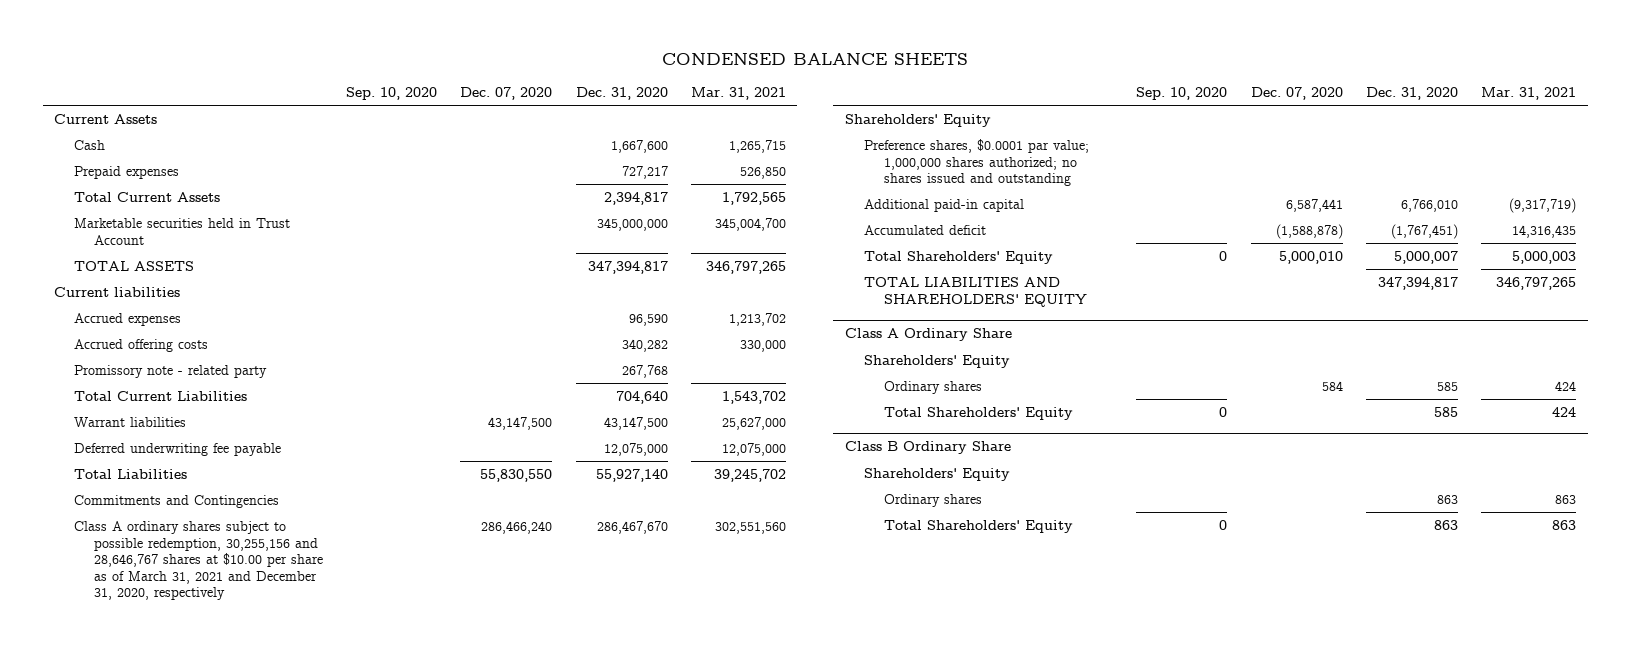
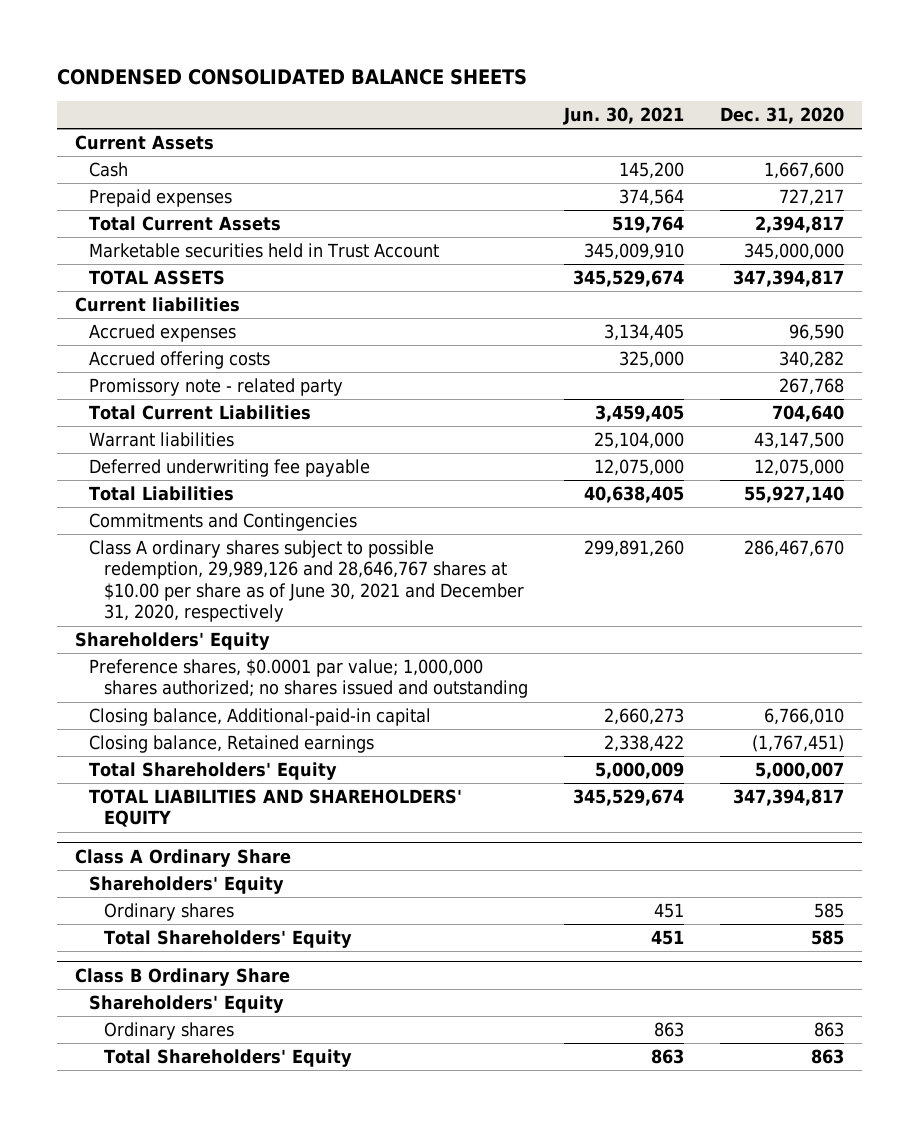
[662,52,969,65] CONDENSED BALANCE SHEETS -> [56,68,527,85] CONDENSED CONSOLIDATED BALANCE SHEETS
[346,86,438,100] Sep. 10, 2020 -> none
[460,86,553,100] Dec. 07, 2020 -> none
[690,86,786,100] Mar. 31, 2021 -> none
none -> [563,107,685,126] Jun. 30, 2021
[73,521,323,601] Class A ordinary shares subject to possible redemption, 30,255,156 and 28,646,767 shares at $10.00 per share as of March 31, 2021 and December 31, 2020, respectively -> [89,539,524,623] Class A ordinary shares subject to possible redemption, 29,989,126 and 28,646,767 shares at $10.00 per share as of June 30, 2021 and December 31, 2020, respectively
[864,199,1025,213] Additional paid-in capital -> [89,707,432,726] Closing balance, Additional-paid-in capital
[864,225,987,236] Accumulated deficit -> [89,734,375,753] Closing balance, Retained earnings

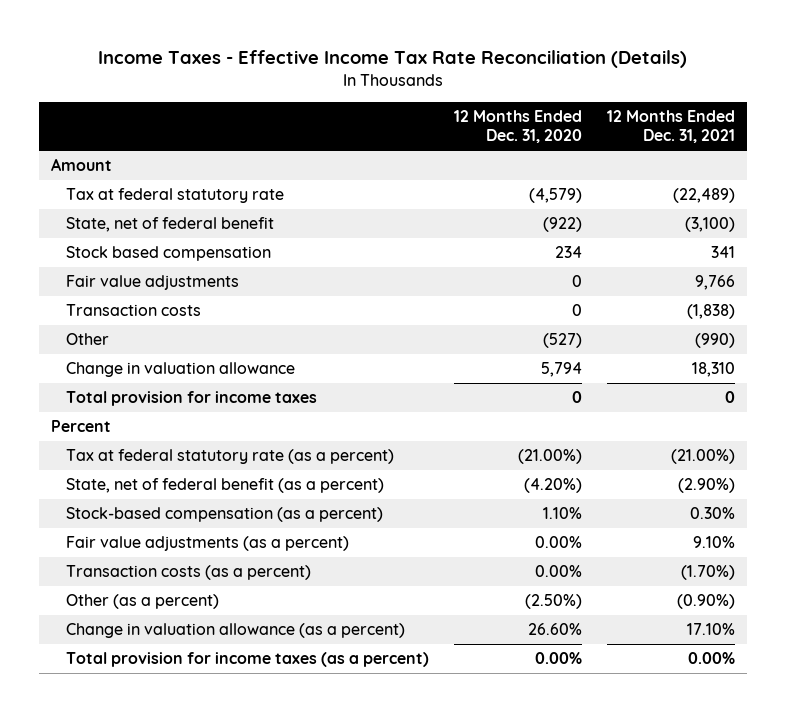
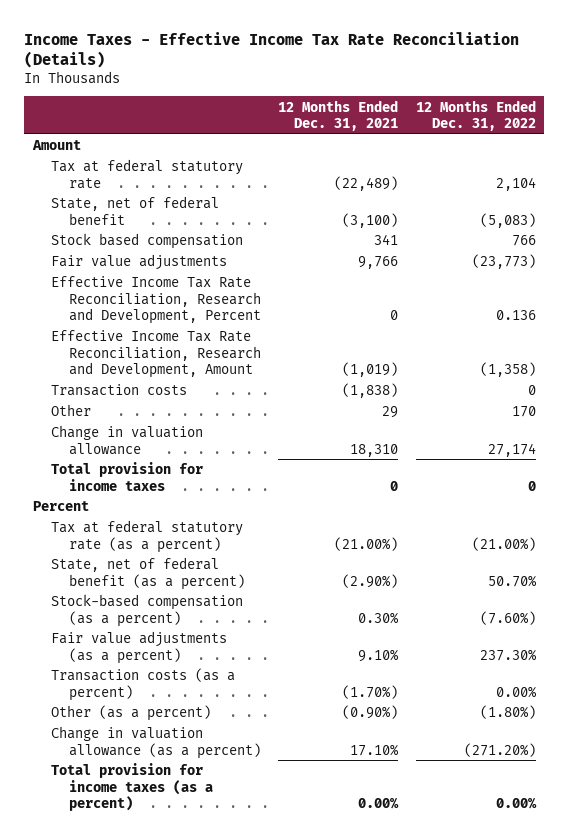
[454,110,583,144] 12 Months Ended Dec. 31, 2020 -> none
none -> [415,99,536,131] 12 Months Ended Dec. 31, 2022
none -> [50,276,261,325] Effective Income Tax Rate Reconciliation, Research and Development, Percent
none -> [50,330,261,379] Effective Income Tax Rate Reconciliation, Research and Development, Amount
[694,333,735,349] (990) -> [382,406,399,419] 29

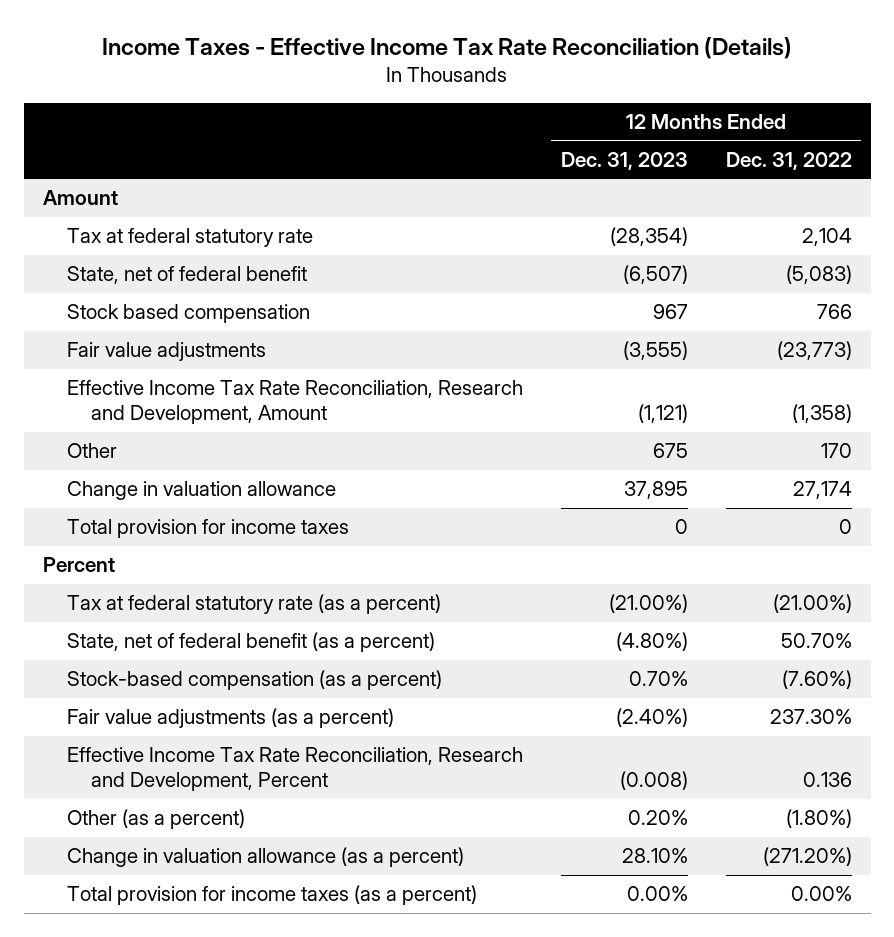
[278,99,399,131] 12 Months Ended Dec. 31, 2021 -> none
none -> [560,151,688,170] Dec. 31, 2023
[50,384,187,397] Transaction costs -> none
[50,668,235,701] Transaction costs (as a percent) -> none
[50,276,261,325] Effective Income Tax Rate Reconciliation, Research and Development, Percent -> [66,747,523,792] Effective Income Tax Rate Reconciliation, Research and Development, Percent

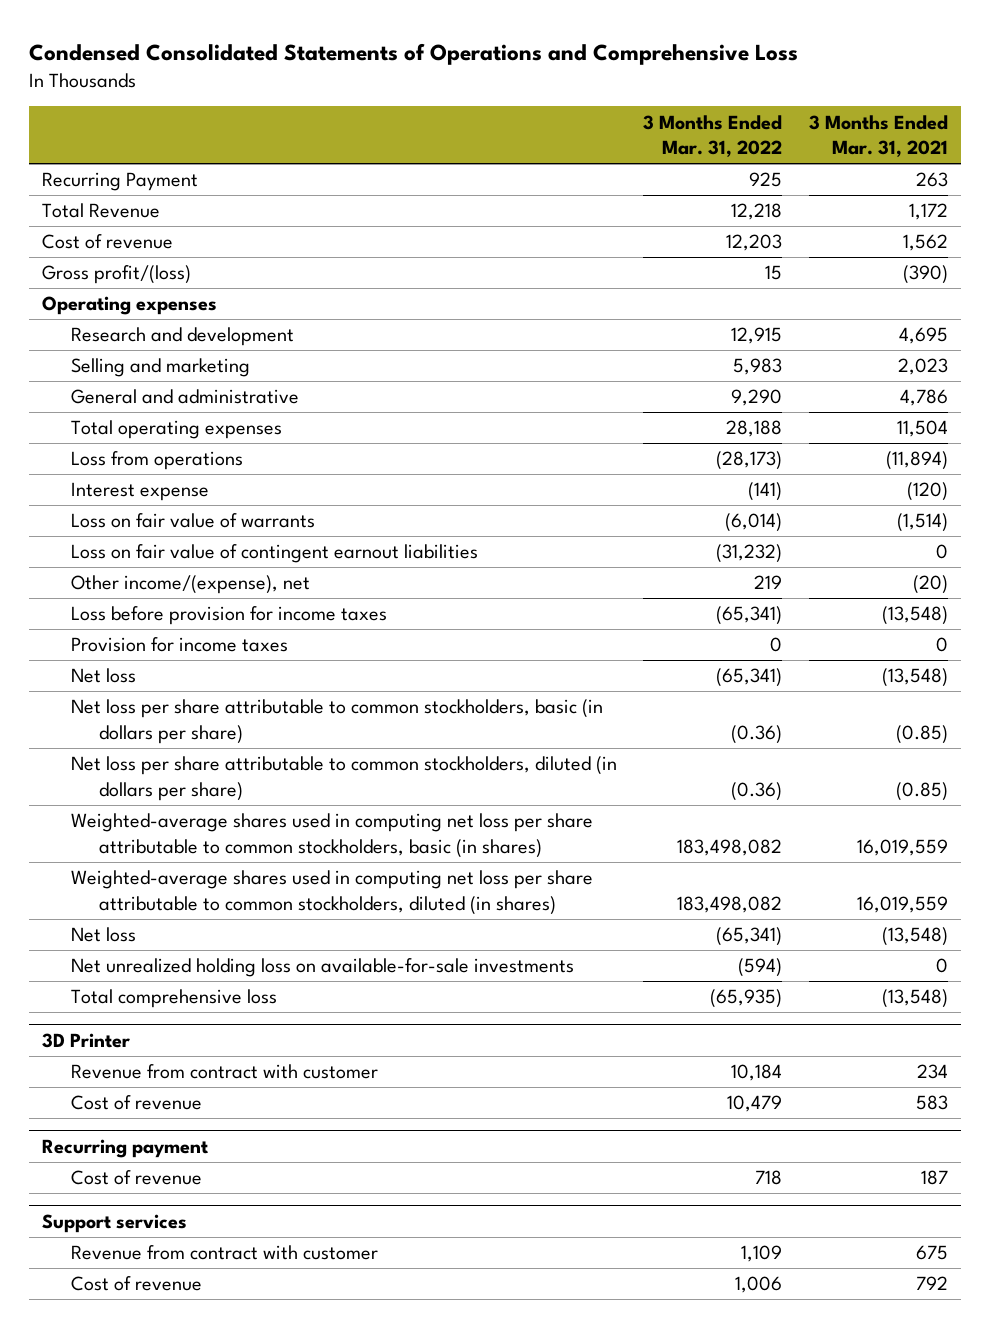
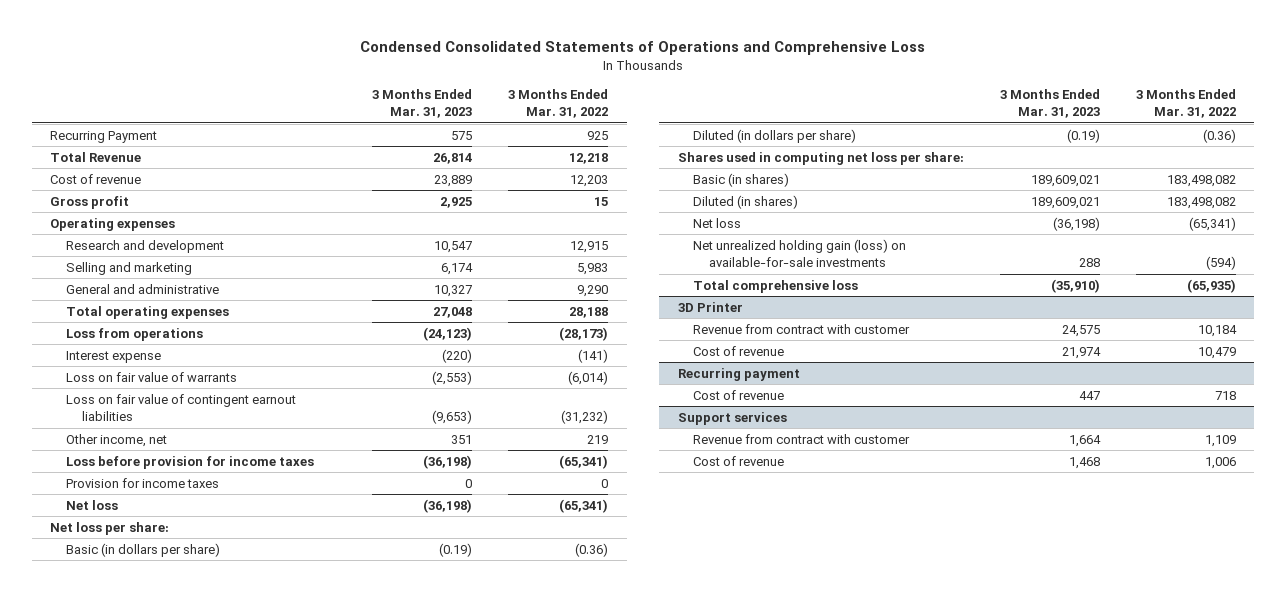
[808,114,948,158] 3 Months Ended Mar. 31, 2021 -> none
none -> [372,89,473,119] 3 Months Ended Mar. 31, 2023
[42,265,192,285] Gross profit/(loss) -> [49,195,129,209] Gross profit
[70,575,310,595] Other income/(expense), net -> [65,433,167,447] Other income, net
none -> [49,521,169,535] Net loss per share:
[70,699,603,744] Net loss per share attributable to common stockholders, basic (in dollars per share) -> [65,542,220,557] Basic (in dollars per share)
[70,756,617,801] Net loss per share attributable to common stockholders, diluted (in dollars per share) -> [693,128,857,143] Diluted (in dollars per share)
none -> [677,151,964,165] Shares used in computing net loss per share:
[70,813,593,858] Weighted-average shares used in computing net loss per share attributable to common stockholders, basic (in shares) -> [693,172,790,187] Basic (in shares)
[70,870,593,915] Weighted-average shares used in computing net loss per share attributable to common stockholders, diluted (in shares) -> [693,194,799,209] Diluted (in shares)
[70,958,574,978] Net unrealized holding loss on available-for-sale investments -> [693,238,907,267] Net unrealized holding gain (loss) on available-for-sale investments

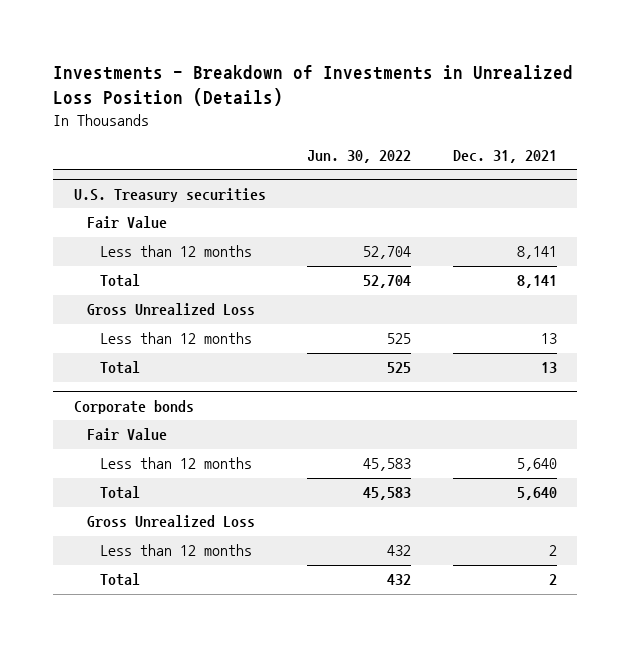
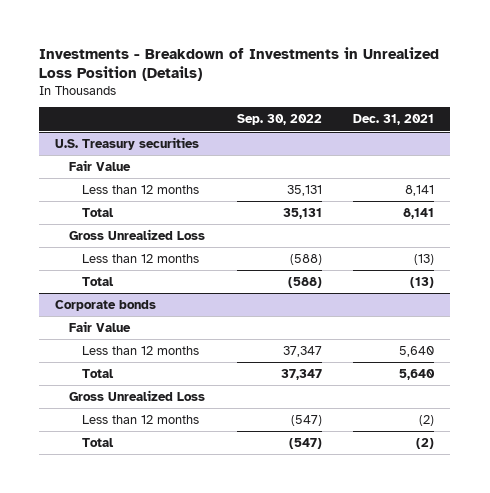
[307,150,412,164] Jun. 30, 2022 -> none
none -> [236,113,322,125] Sep. 30, 2022
[540,333,557,345] 13 -> [414,253,435,265] (13)
[540,362,557,374] 13 -> [410,276,435,288] (13)
[548,545,557,557] 2 -> [419,414,435,426] (2)
[548,574,557,586] 2 -> [416,437,435,449] (2)

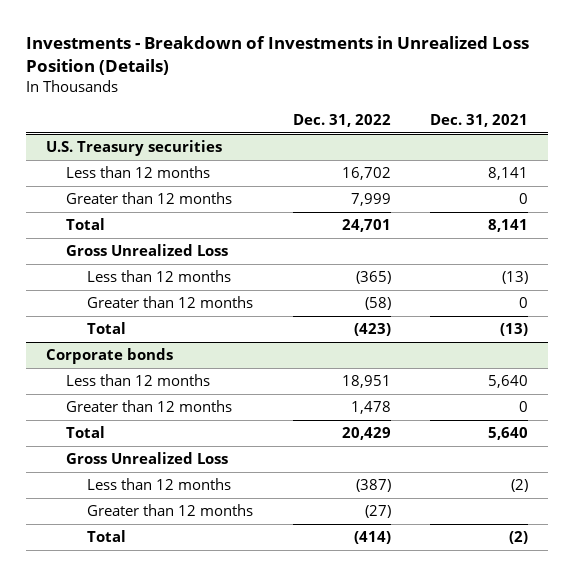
[236,113,322,125] Sep. 30, 2022 -> none
none -> [292,114,391,128] Dec. 31, 2022
[68,159,131,171] Fair Value -> none
none -> [66,192,233,205] Greater than 12 months
none -> [87,296,254,309] Greater than 12 months
[68,320,131,332] Fair Value -> none
none -> [66,400,233,413] Greater than 12 months
none -> [87,504,254,517] Greater than 12 months

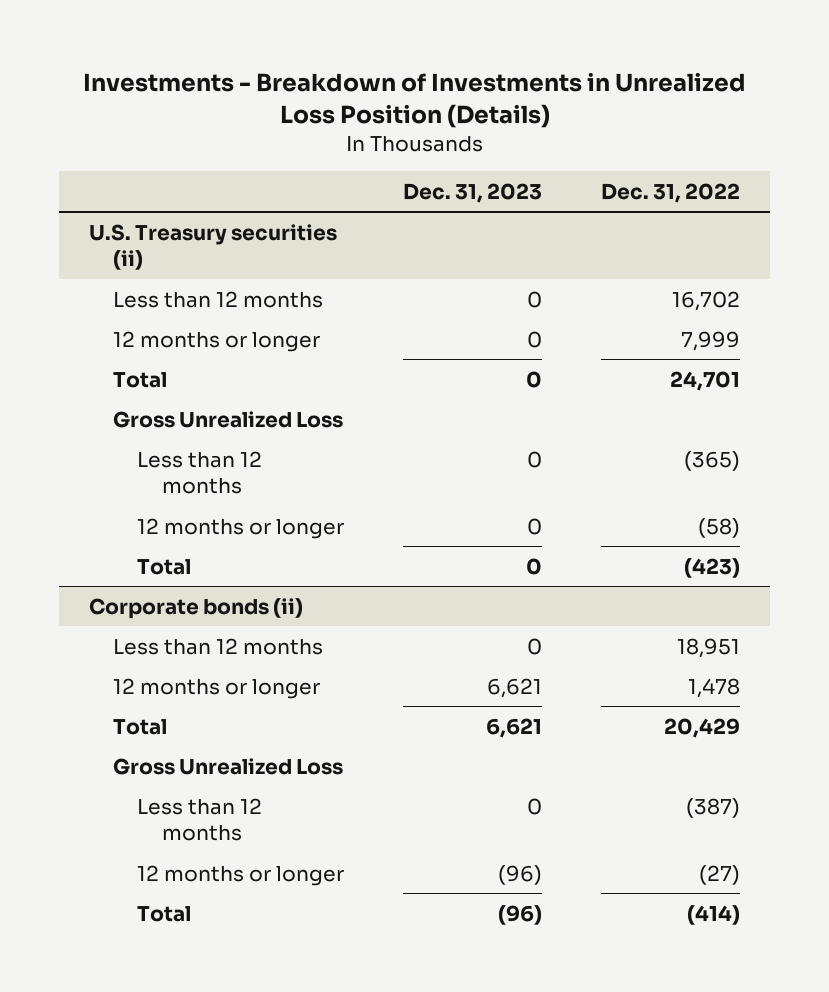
[430,114,529,128] Dec. 31, 2021 -> none
none -> [403,182,543,203] Dec. 31, 2023
[45,140,222,157] U.S. Treasury securities -> [88,223,337,271] U.S. Treasury securities (ii)
[66,192,233,205] Greater than 12 months -> [113,330,321,352] 12 months or longer
[87,296,254,309] Greater than 12 months -> [137,517,345,539] 12 months or longer
[45,348,173,365] Corporate bonds -> [88,597,303,619] Corporate bonds (ii)
[66,400,233,413] Greater than 12 months -> [113,677,321,699] 12 months or longer
[87,504,254,517] Greater than 12 months -> [137,864,345,886] 12 months or longer

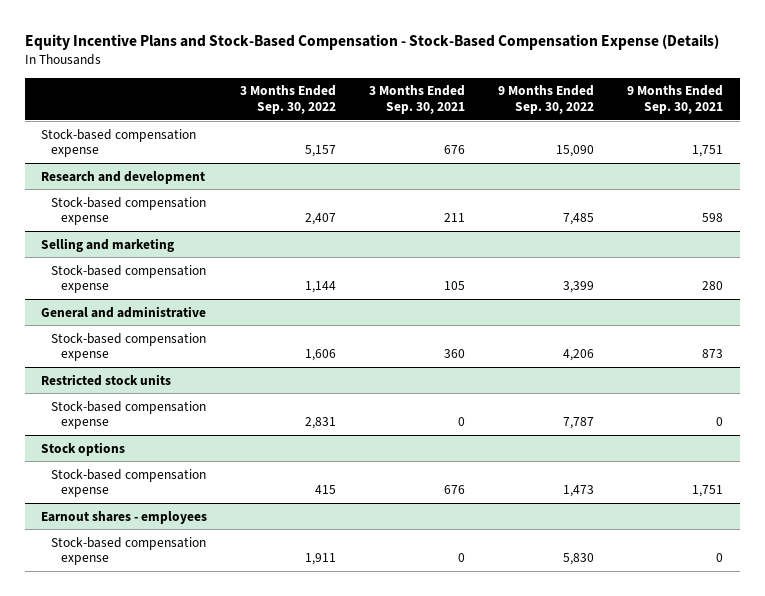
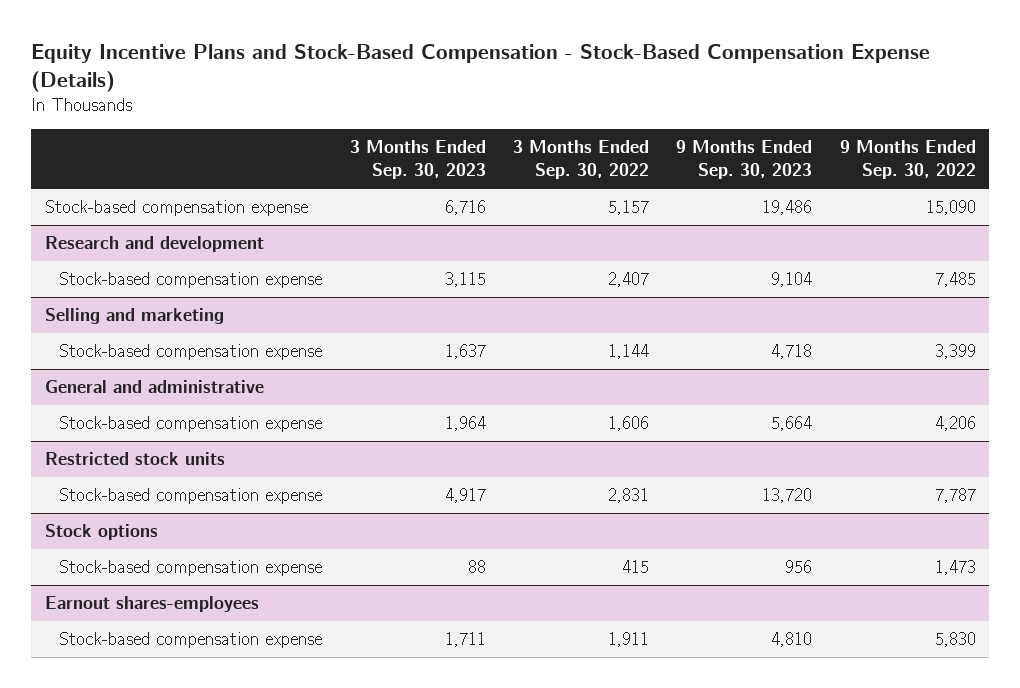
[369,85,466,115] 3 Months Ended Sep. 30, 2021 -> none
[627,85,724,115] 9 Months Ended Sep. 30, 2021 -> none
none -> [349,140,486,180] 3 Months Ended Sep. 30, 2023
none -> [676,140,813,180] 9 Months Ended Sep. 30, 2023
[41,510,208,524] Earnout shares - employees -> [44,596,259,613] Earnout shares-employees

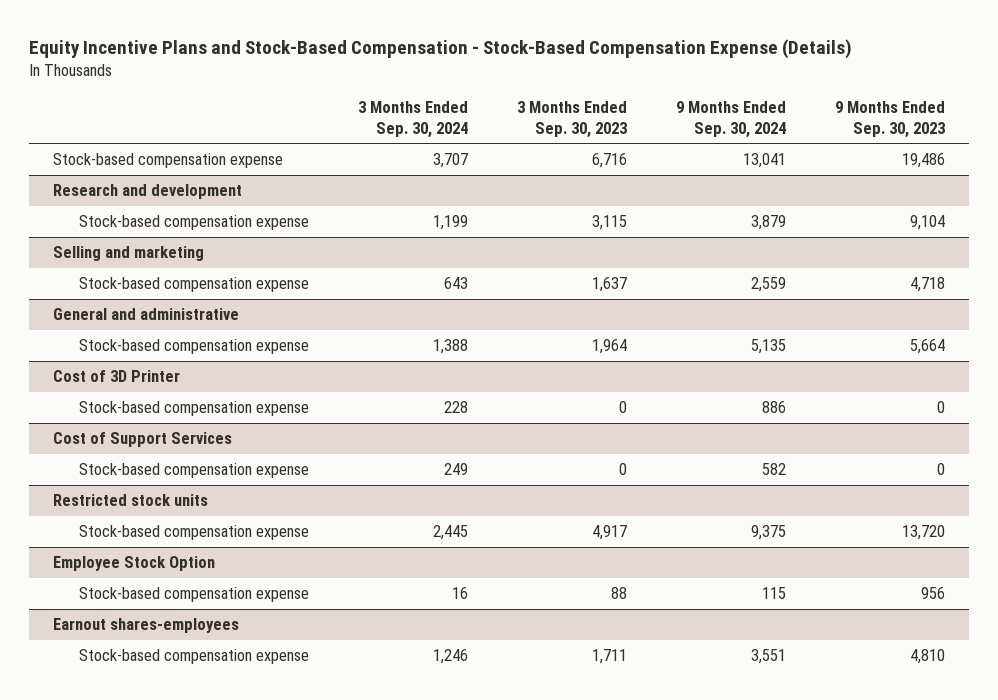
[513,140,650,180] 3 Months Ended Sep. 30, 2022 -> none
[839,140,976,180] 9 Months Ended Sep. 30, 2022 -> none
none -> [357,101,468,138] 3 Months Ended Sep. 30, 2024
none -> [675,101,786,138] 9 Months Ended Sep. 30, 2024
none -> [53,370,181,383] Cost of 3D Printer
none -> [78,401,309,417] Stock-based compensation expense
none -> [53,432,233,448] Cost of Support Services
none -> [78,463,309,479] Stock-based compensation expense
[44,524,158,541] Stock options -> [53,556,216,572] Employee Stock Option

